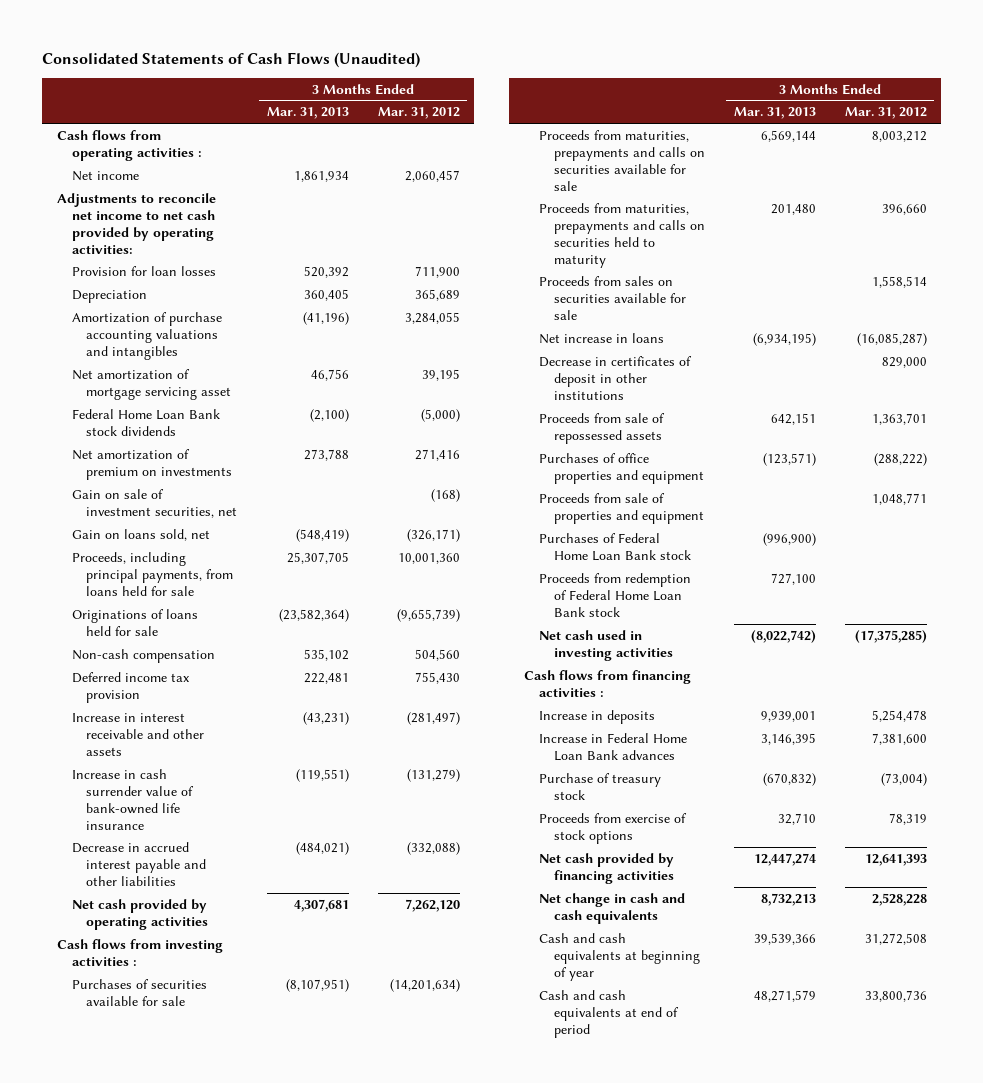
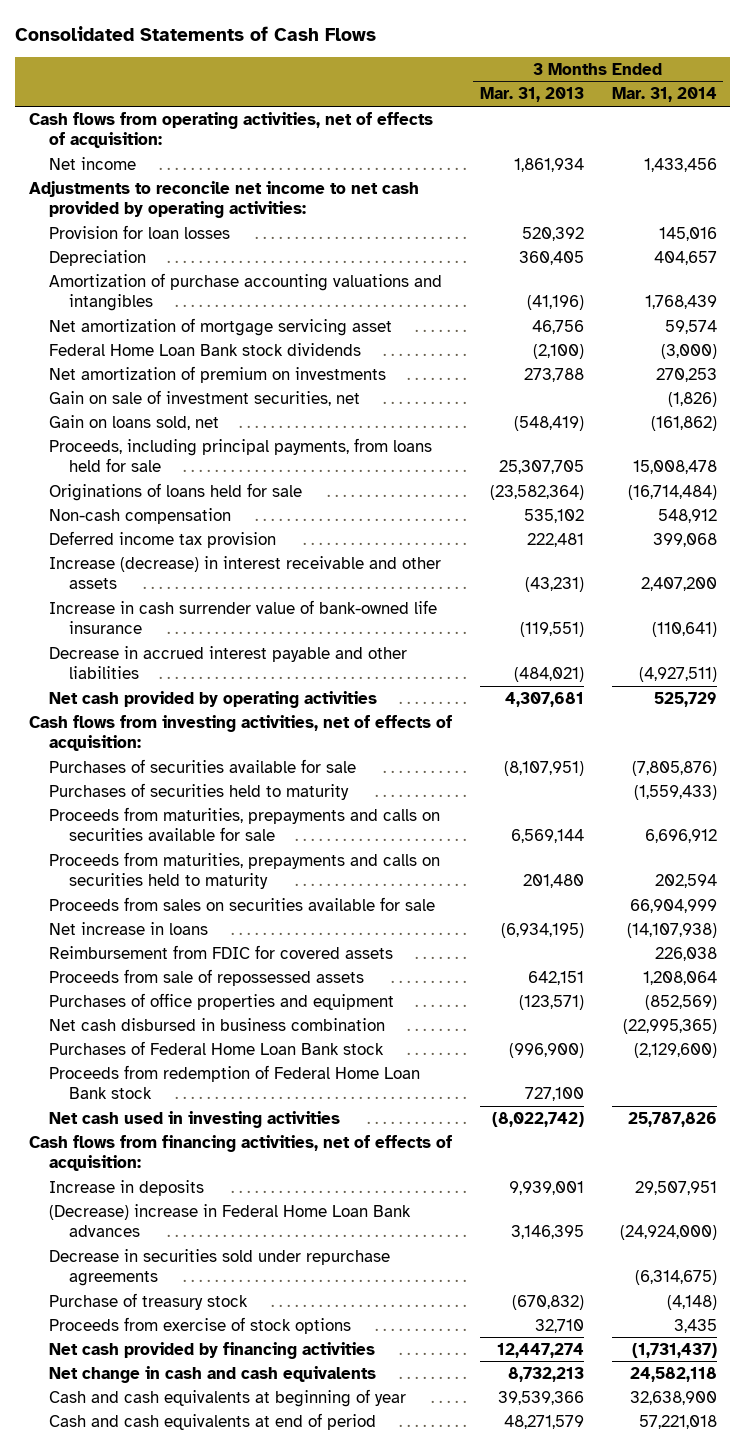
[42,51,421,68] Consolidated Statements of Cash Flows (Unaudited) -> [15,25,377,41] Consolidated Statements of Cash Flows
[377,107,460,120] Mar. 31, 2012 -> none
none -> [611,87,717,103] Mar. 31, 2014
[56,129,202,161] Cash flows from operating activities : -> [29,111,434,148] Cash flows from operating activities, net of effects of acquisition:
[71,712,205,756] Increase in interest receivable and other assets -> [49,555,442,589] Increase (decrease) in interest receivable and other assets
[56,938,223,966] Cash flows from investing activities : -> [29,714,453,751] Cash flows from investing activities, net of effects of acquisition:
none -> [49,782,350,800] Purchases of securities held to maturity
[538,355,692,400] Decrease in certificates of deposit in other institutions -> none
none -> [49,944,394,959] Reimbursement from FDIC for covered assets
[538,492,704,524] Proceeds from sale of properties and equipment -> none
none -> [49,1017,386,1031] Net cash disbursed in business combination
[523,669,691,697] Cash flows from financing activities : -> [29,1134,453,1171] Cash flows from financing activities, net of effects of acquisition:
[538,732,687,761] Increase in Federal Home Loan Bank advances -> [49,1203,412,1237] (Decrease) increase in Federal Home Loan Bank advances
none -> [49,1248,391,1286] Decrease in securities sold under repurchase agreements

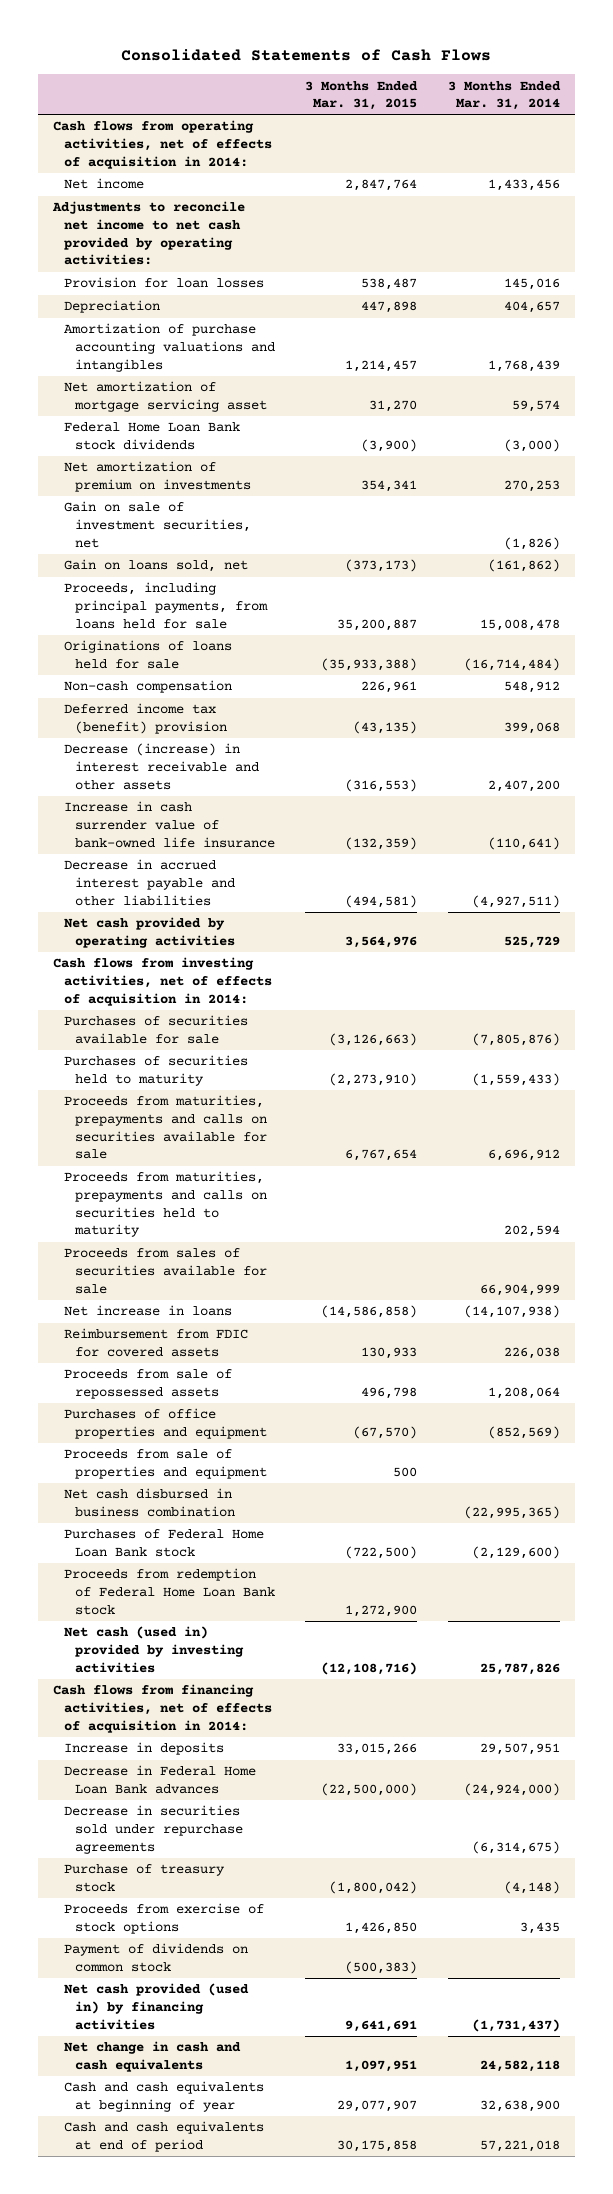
[479,87,584,103] Mar. 31, 2013 -> none
none -> [305,80,419,111] 3 Months Ended Mar. 31, 2015
[29,111,434,148] Cash flows from operating activities, net of effects of acquisition: -> [53,120,272,169] Cash flows from operating activities, net of effects of acquisition in 2014:
[49,530,277,548] Deferred income tax provision -> [63,703,227,735] Deferred income tax (benefit) provision
[49,555,442,589] Increase (decrease) in interest receivable and other assets -> [63,743,259,790] Decrease (increase) in interest receivable and other assets
[29,714,453,751] Cash flows from investing activities, net of effects of acquisition: -> [53,957,272,1006] Cash flows from investing activities, net of effects of acquisition in 2014:
[49,896,436,911] Proceeds from sales on securities available for sale -> [63,1248,267,1294] Proceeds from sales of securities available for sale
none -> [63,1449,267,1480] Proceeds from sale of properties and equipment
[49,1110,341,1128] Net cash used in investing activities -> [63,1626,244,1673] Net cash (used in) provided by investing activities
[29,1134,453,1171] Cash flows from financing activities, net of effects of acquisition: -> [53,1684,272,1733] Cash flows from financing activities, net of effects of acquisition in 2014:
[49,1203,412,1237] (Decrease) increase in Federal Home Loan Bank advances -> [63,1765,256,1795] Decrease in Federal Home Loan Bank advances
none -> [63,1943,248,1973] Payment of dividends on common stock
[49,1341,376,1359] Net cash provided by financing activities -> [63,1983,249,2030] Net cash provided (used in) by financing activities

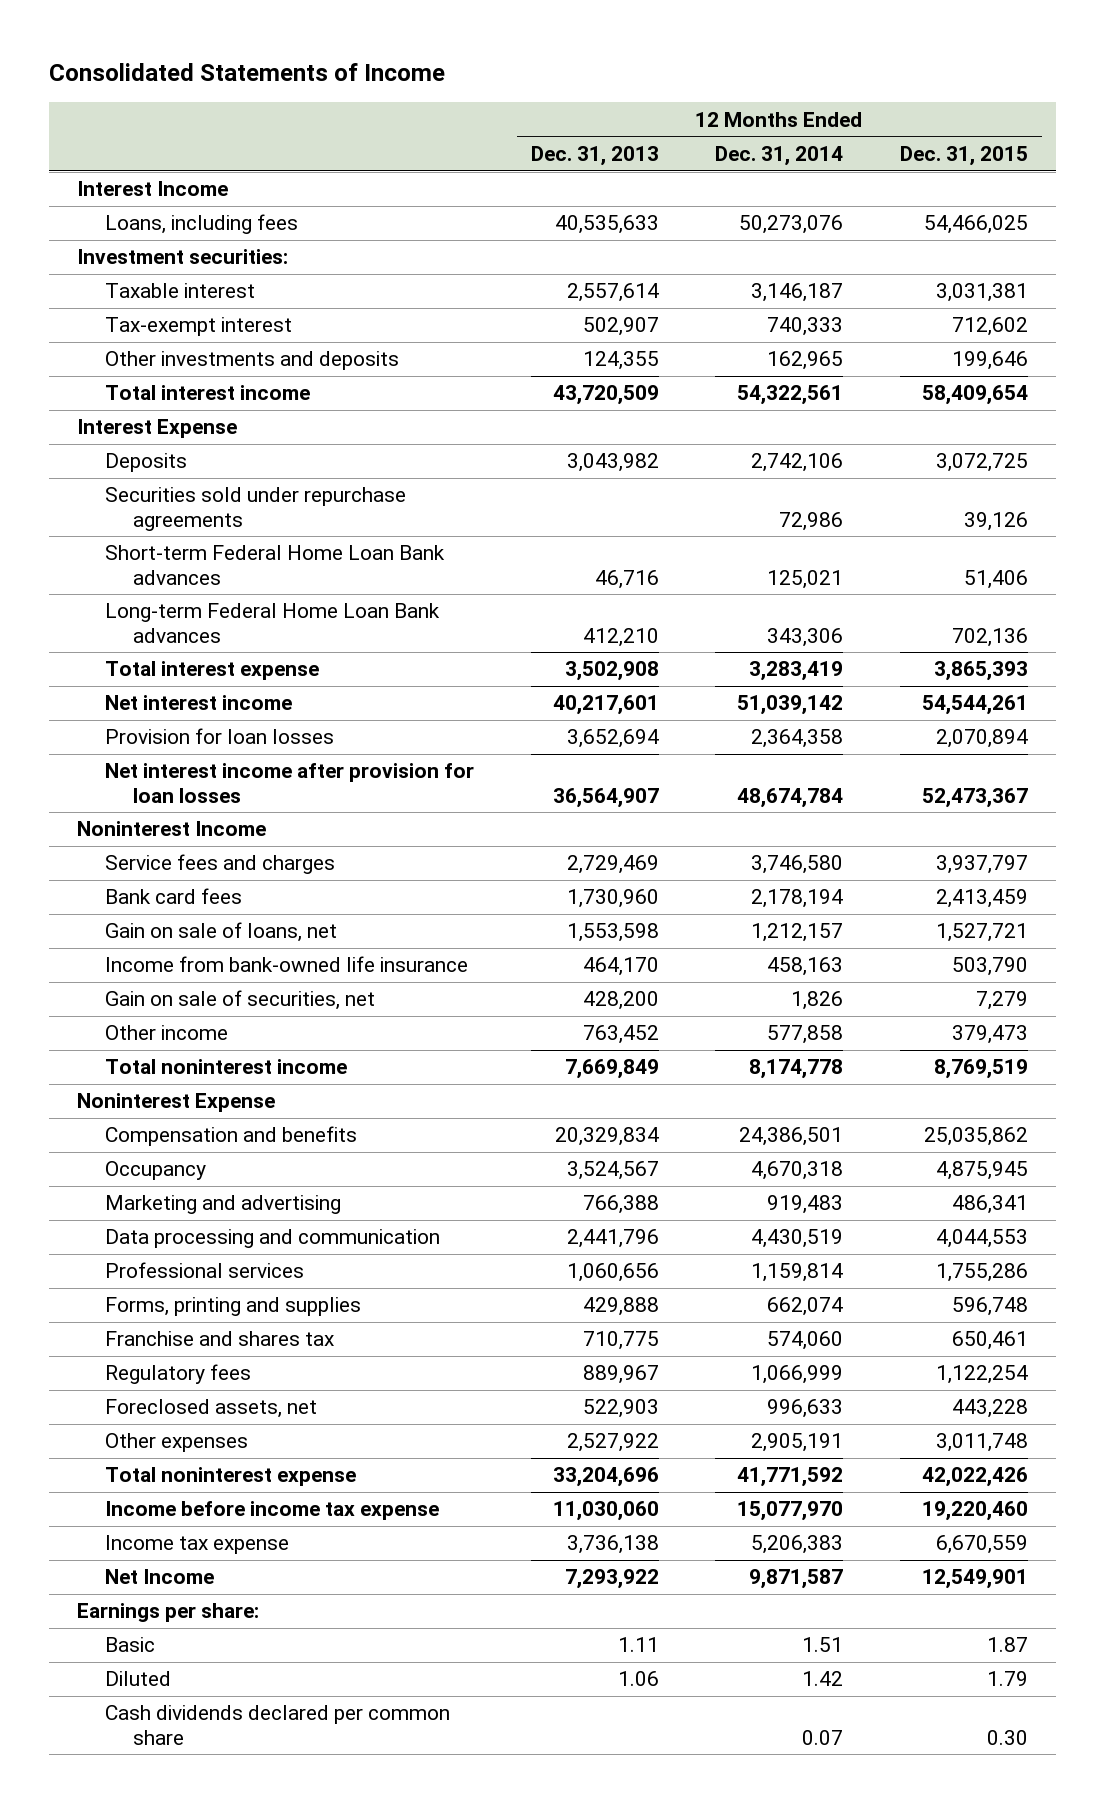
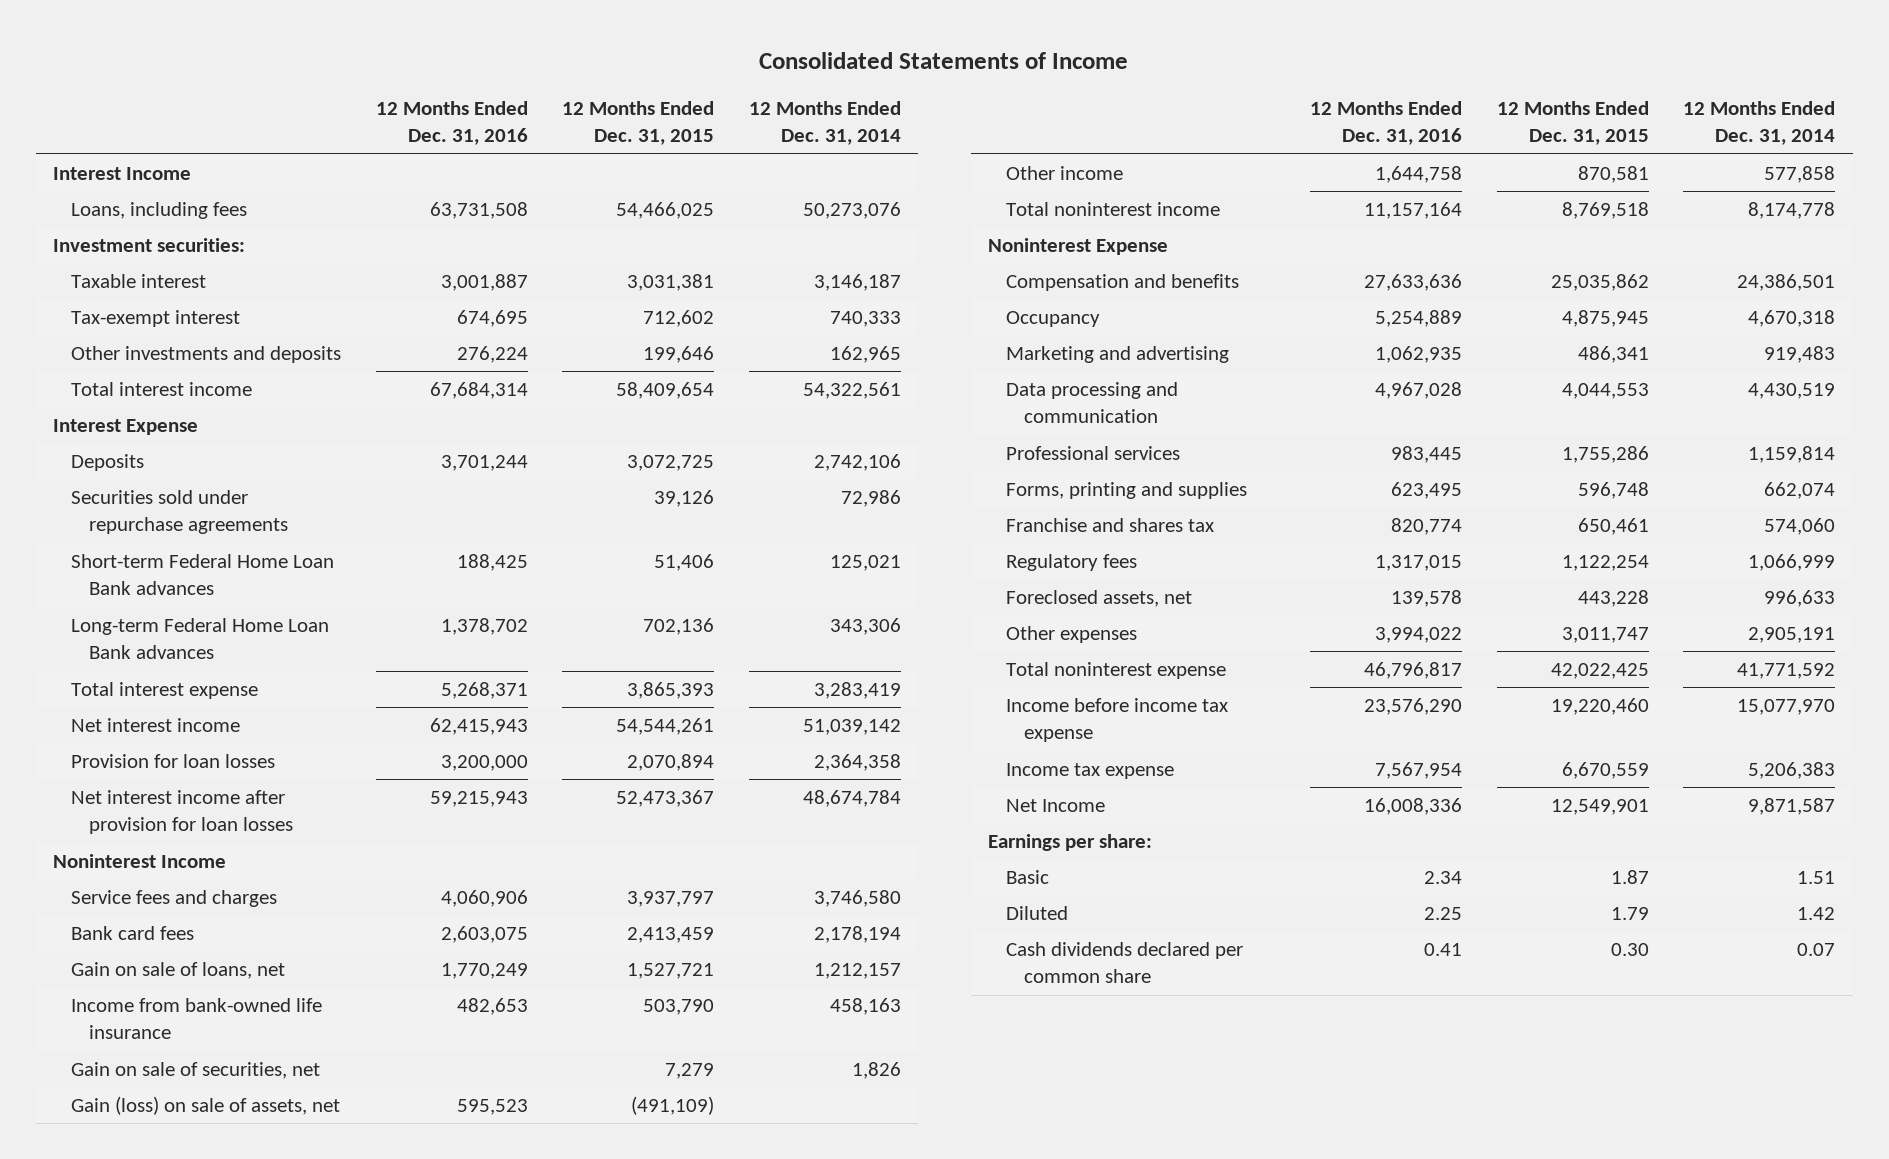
[530,146,659,167] Dec. 31, 2013 -> none
none -> [375,101,528,146] 12 Months Ended Dec. 31, 2016
none -> [71,1096,341,1116] Gain (loss) on sale of assets, net
[952,1025,1029,1045] 379,473 -> [1577,166,1649,184] 870,581
[934,1059,1029,1080] 8,769,519 -> [1561,202,1649,220] 8,769,518
[936,1433,1029,1453] 3,011,748 -> [1561,627,1649,644] 3,011,747
[922,1467,1029,1488] 42,022,426 -> [1550,663,1649,680] 42,022,425

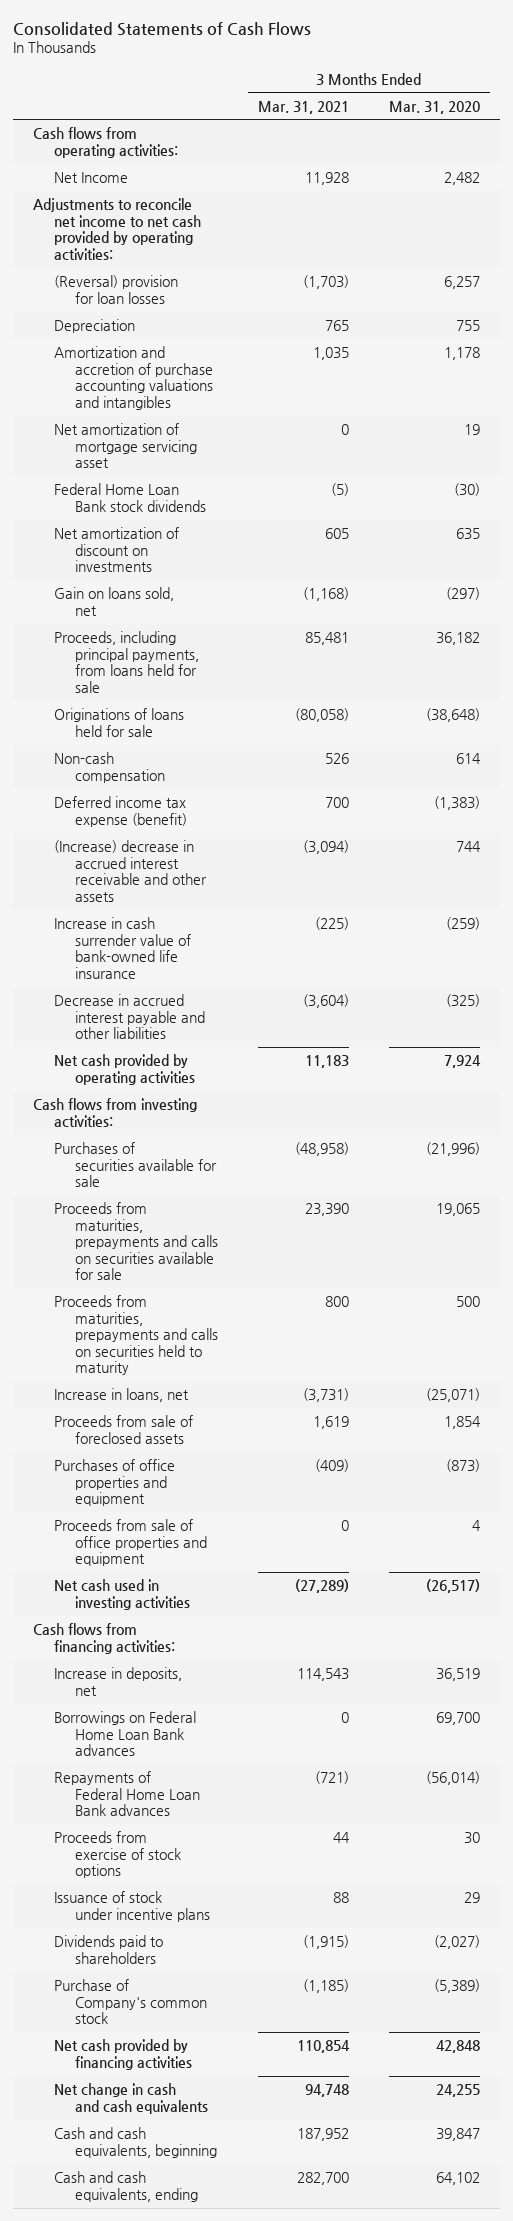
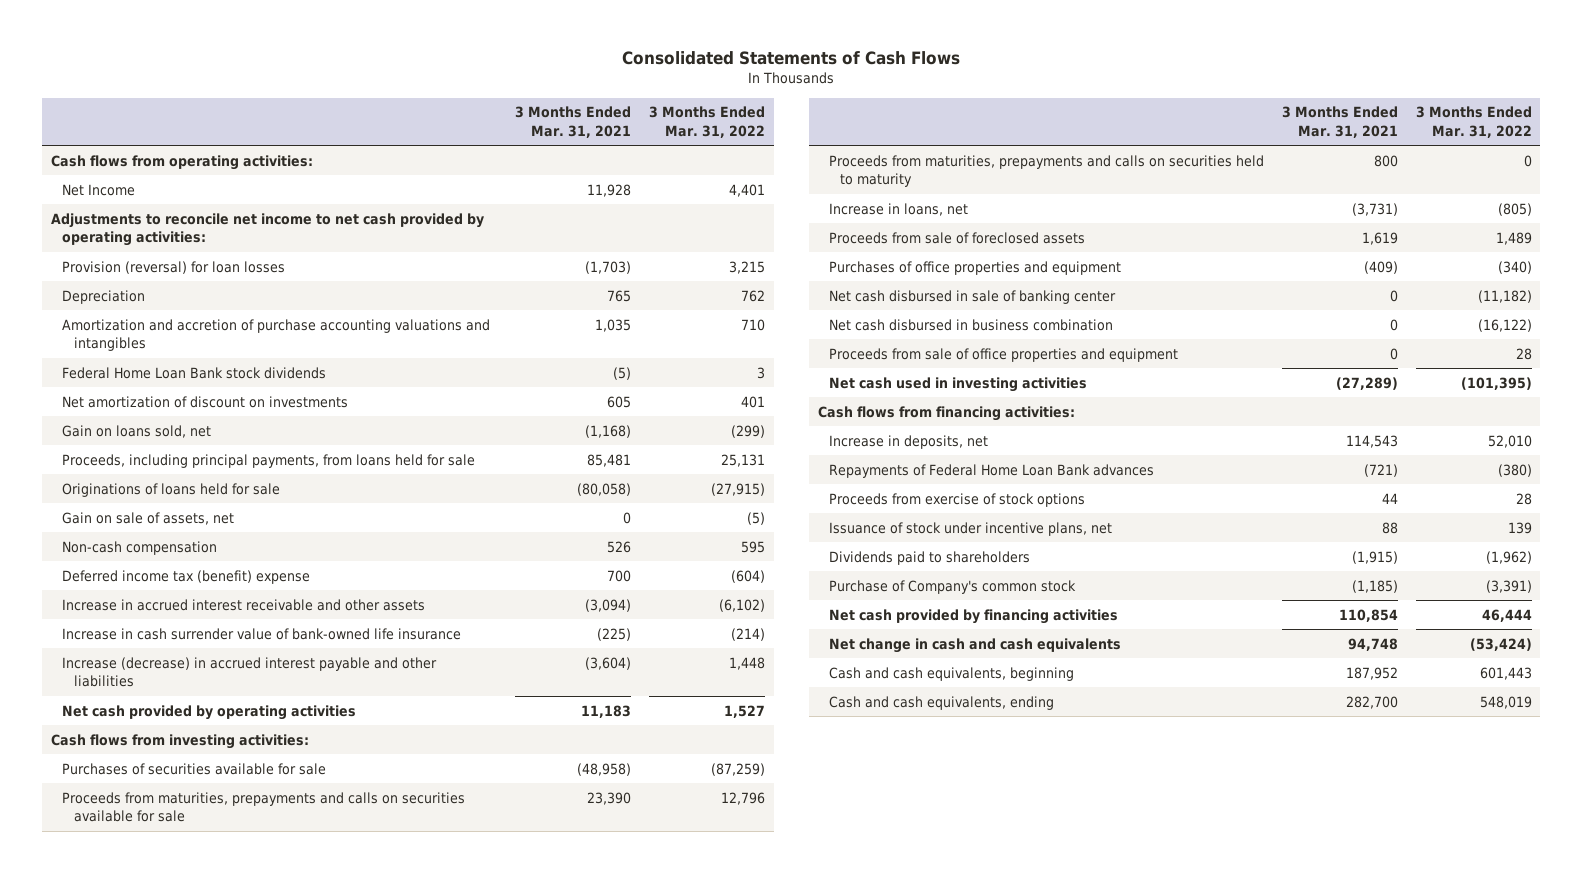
[389,100,481,114] Mar. 31, 2020 -> none
none -> [648,106,765,138] 3 Months Ended Mar. 31, 2022
[53,275,178,304] (Reversal) provision for loan losses -> [62,260,286,274] Provision (reversal) for loan losses
[53,423,197,469] Net amortization of mortgage servicing asset -> none
none -> [62,511,235,525] Gain on sale of assets, net
[53,796,187,827] Deferred income tax expense (benefit) -> [62,569,311,584] Deferred income tax (benefit) expense
[53,840,207,902] (Increase) decrease in accrued interest receivable and other assets -> [62,598,426,611] Increase in accrued interest receivable and other assets
[53,994,205,1040] Decrease in accrued interest payable and other liabilities -> [62,656,438,688] Increase (decrease) in accrued interest payable and other liabilities
none -> [829,289,1117,304] Net cash disbursed in sale of banking center
none -> [829,318,1114,331] Net cash disbursed in business combination
[53,1711,196,1757] Borrowings on Federal Home Loan Bank advances -> none
[53,1891,210,1922] Issuance of stock under incentive plans -> [829,521,1113,536] Issuance of stock under incentive plans, net

